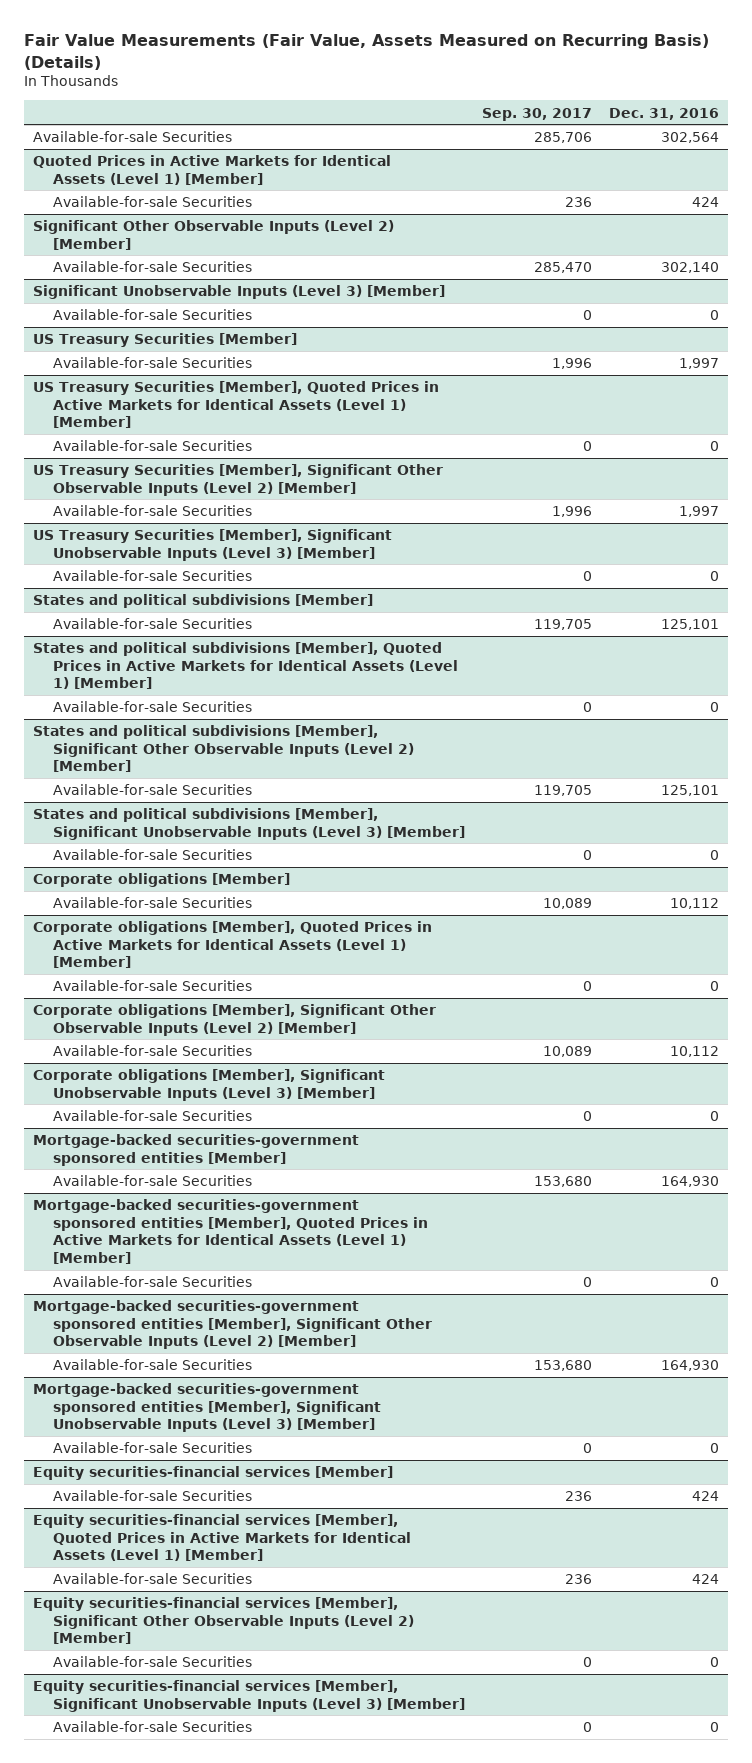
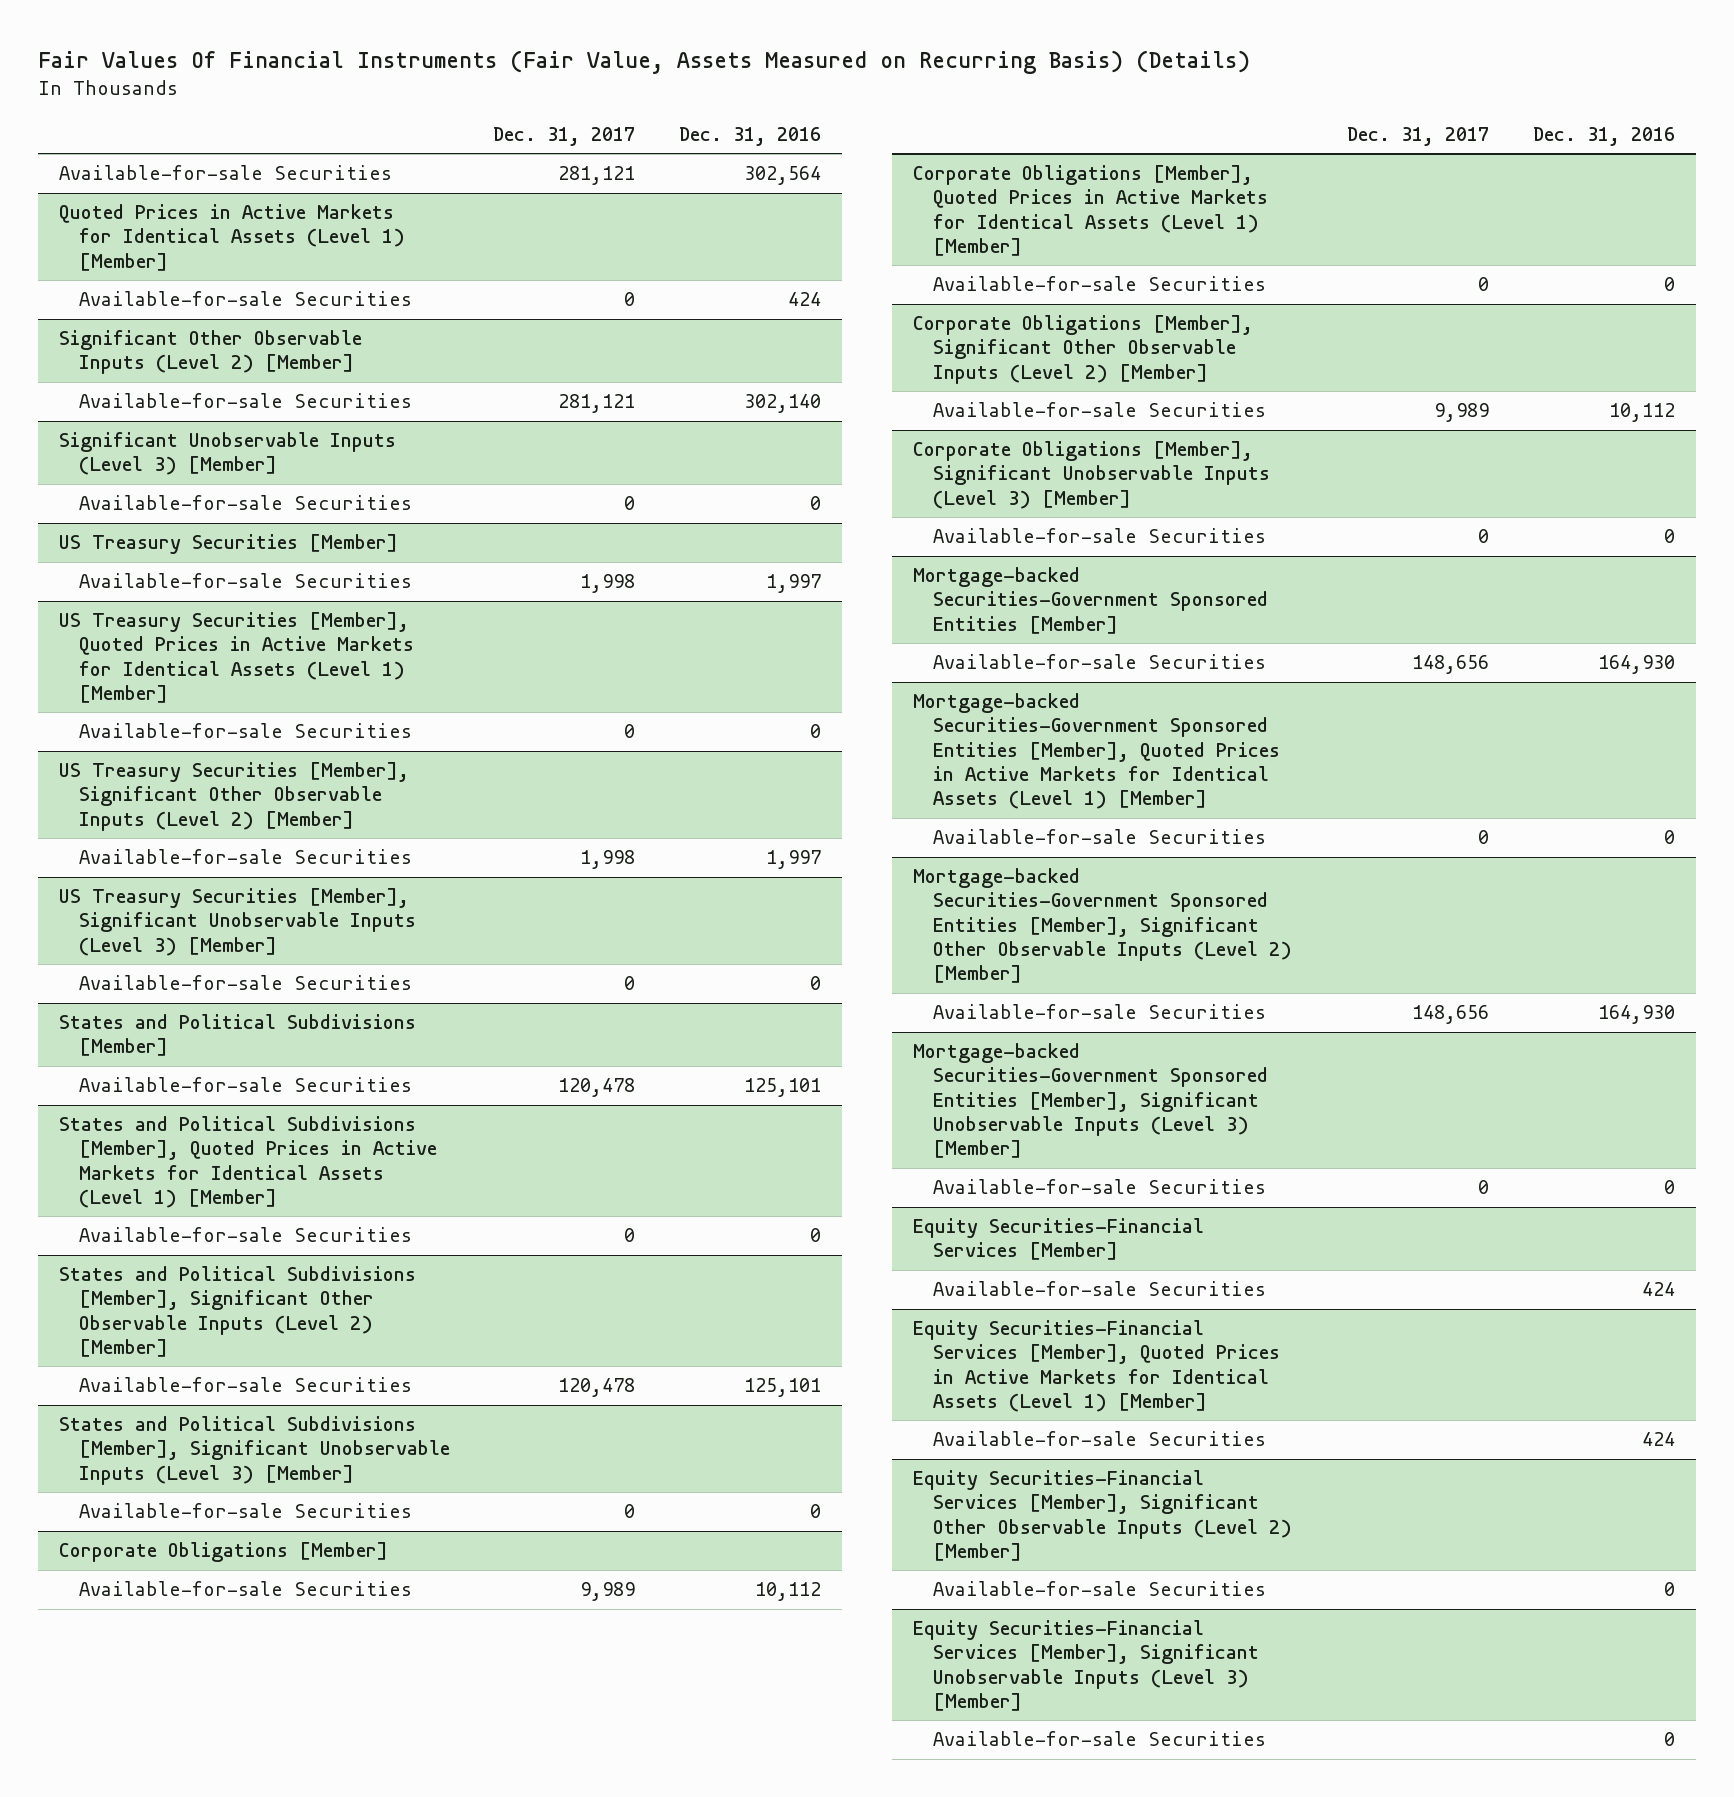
[24,33,710,70] Fair Value Measurements (Fair Value, Assets Measured on Recurring Basis) (Details) -> [37,50,1250,75] Fair Values Of Financial Instruments (Fair Value, Assets Measured on Recurring Basis) (Details)
[482,107,593,121] Sep. 30, 2017 -> none
none -> [493,126,636,146] Dec. 31, 2017
[32,594,373,609] States and political subdivisions [Member] -> [59,1014,417,1057] States and Political Subdivisions [Member]
[32,642,458,690] States and political subdivisions [Member], Quoted Prices in Active Markets for Identical Assets (Level 1) [Member] -> [59,1116,437,1208] States and Political Subdivisions [Member], Quoted Prices in Active Markets for Identical Assets (Level 1) [Member]
[32,725,414,773] States and political subdivisions [Member], Significant Other Observable Inputs (Level 2) [Member] -> [59,1266,417,1357] States and Political Subdivisions [Member], Significant Other Observable Inputs (Level 2) [Member]
[32,808,465,840] States and political subdivisions [Member], Significant Unobservable Inputs (Level 3) [Member] -> [59,1416,450,1485] States and Political Subdivisions [Member], Significant Unobservable Inputs (Level 3) [Member]
[32,873,290,888] Corporate obligations [Member] -> [59,1542,389,1563] Corporate Obligations [Member]
[32,921,432,969] Corporate obligations [Member], Quoted Prices in Active Markets for Identical Assets (Level 1) [Member] -> [913,165,1268,256] Corporate Obligations [Member], Quoted Prices in Active Markets for Identical Assets (Level 1) [Member]
[32,1004,436,1036] Corporate obligations [Member], Significant Other Observable Inputs (Level 2) [Member] -> [913,315,1254,384] Corporate Obligations [Member], Significant Other Observable Inputs (Level 2) [Member]
[32,1069,385,1101] Corporate obligations [Member], Significant Unobservable Inputs (Level 3) [Member] -> [913,441,1270,509] Corporate Obligations [Member], Significant Unobservable Inputs (Level 3) [Member]
[32,1134,359,1166] Mortgage-backed securities-government sponsored entities [Member] -> [913,567,1268,634] Mortgage-backed Securities-Government Sponsored Entities [Member]
[32,1199,428,1264] Mortgage-backed securities-government sponsored entities [Member], Quoted Prices in Active Markets for Identical Assets (Level 1) [Member] -> [913,693,1280,810] Mortgage-backed Securities-Government Sponsored Entities [Member], Quoted Prices in Active Markets for Identical Assets (Level 1) [Member]
[32,1300,432,1350] Mortgage-backed securities-government sponsored entities [Member], Significant Other Observable Inputs (Level 2) [Member] -> [913,868,1292,984] Mortgage-backed Securities-Government Sponsored Entities [Member], Significant Other Observable Inputs (Level 2) [Member]
[32,1383,381,1433] Mortgage-backed securities-government sponsored entities [Member], Significant Unobservable Inputs (Level 3) [Member] -> [913,1043,1268,1159] Mortgage-backed Securities-Government Sponsored Entities [Member], Significant Unobservable Inputs (Level 3) [Member]
[32,1466,393,1481] Equity securities-financial services [Member] -> [913,1218,1205,1261] Equity Securities-Financial Services [Member]
[32,1514,411,1562] Equity securities-financial services [Member], Quoted Prices in Active Markets for Identical Assets (Level 1) [Member] -> [913,1320,1280,1412] Equity Securities-Financial Services [Member], Quoted Prices in Active Markets for Identical Assets (Level 1) [Member]
[32,1597,414,1645] Equity securities-financial services [Member], Significant Other Observable Inputs (Level 2) [Member] -> [913,1470,1292,1561] Equity Securities-Financial Services [Member], Significant Other Observable Inputs (Level 2) [Member]
[32,1680,465,1712] Equity securities-financial services [Member], Significant Unobservable Inputs (Level 3) [Member] -> [913,1620,1259,1711] Equity Securities-Financial Services [Member], Significant Unobservable Inputs (Level 3) [Member]

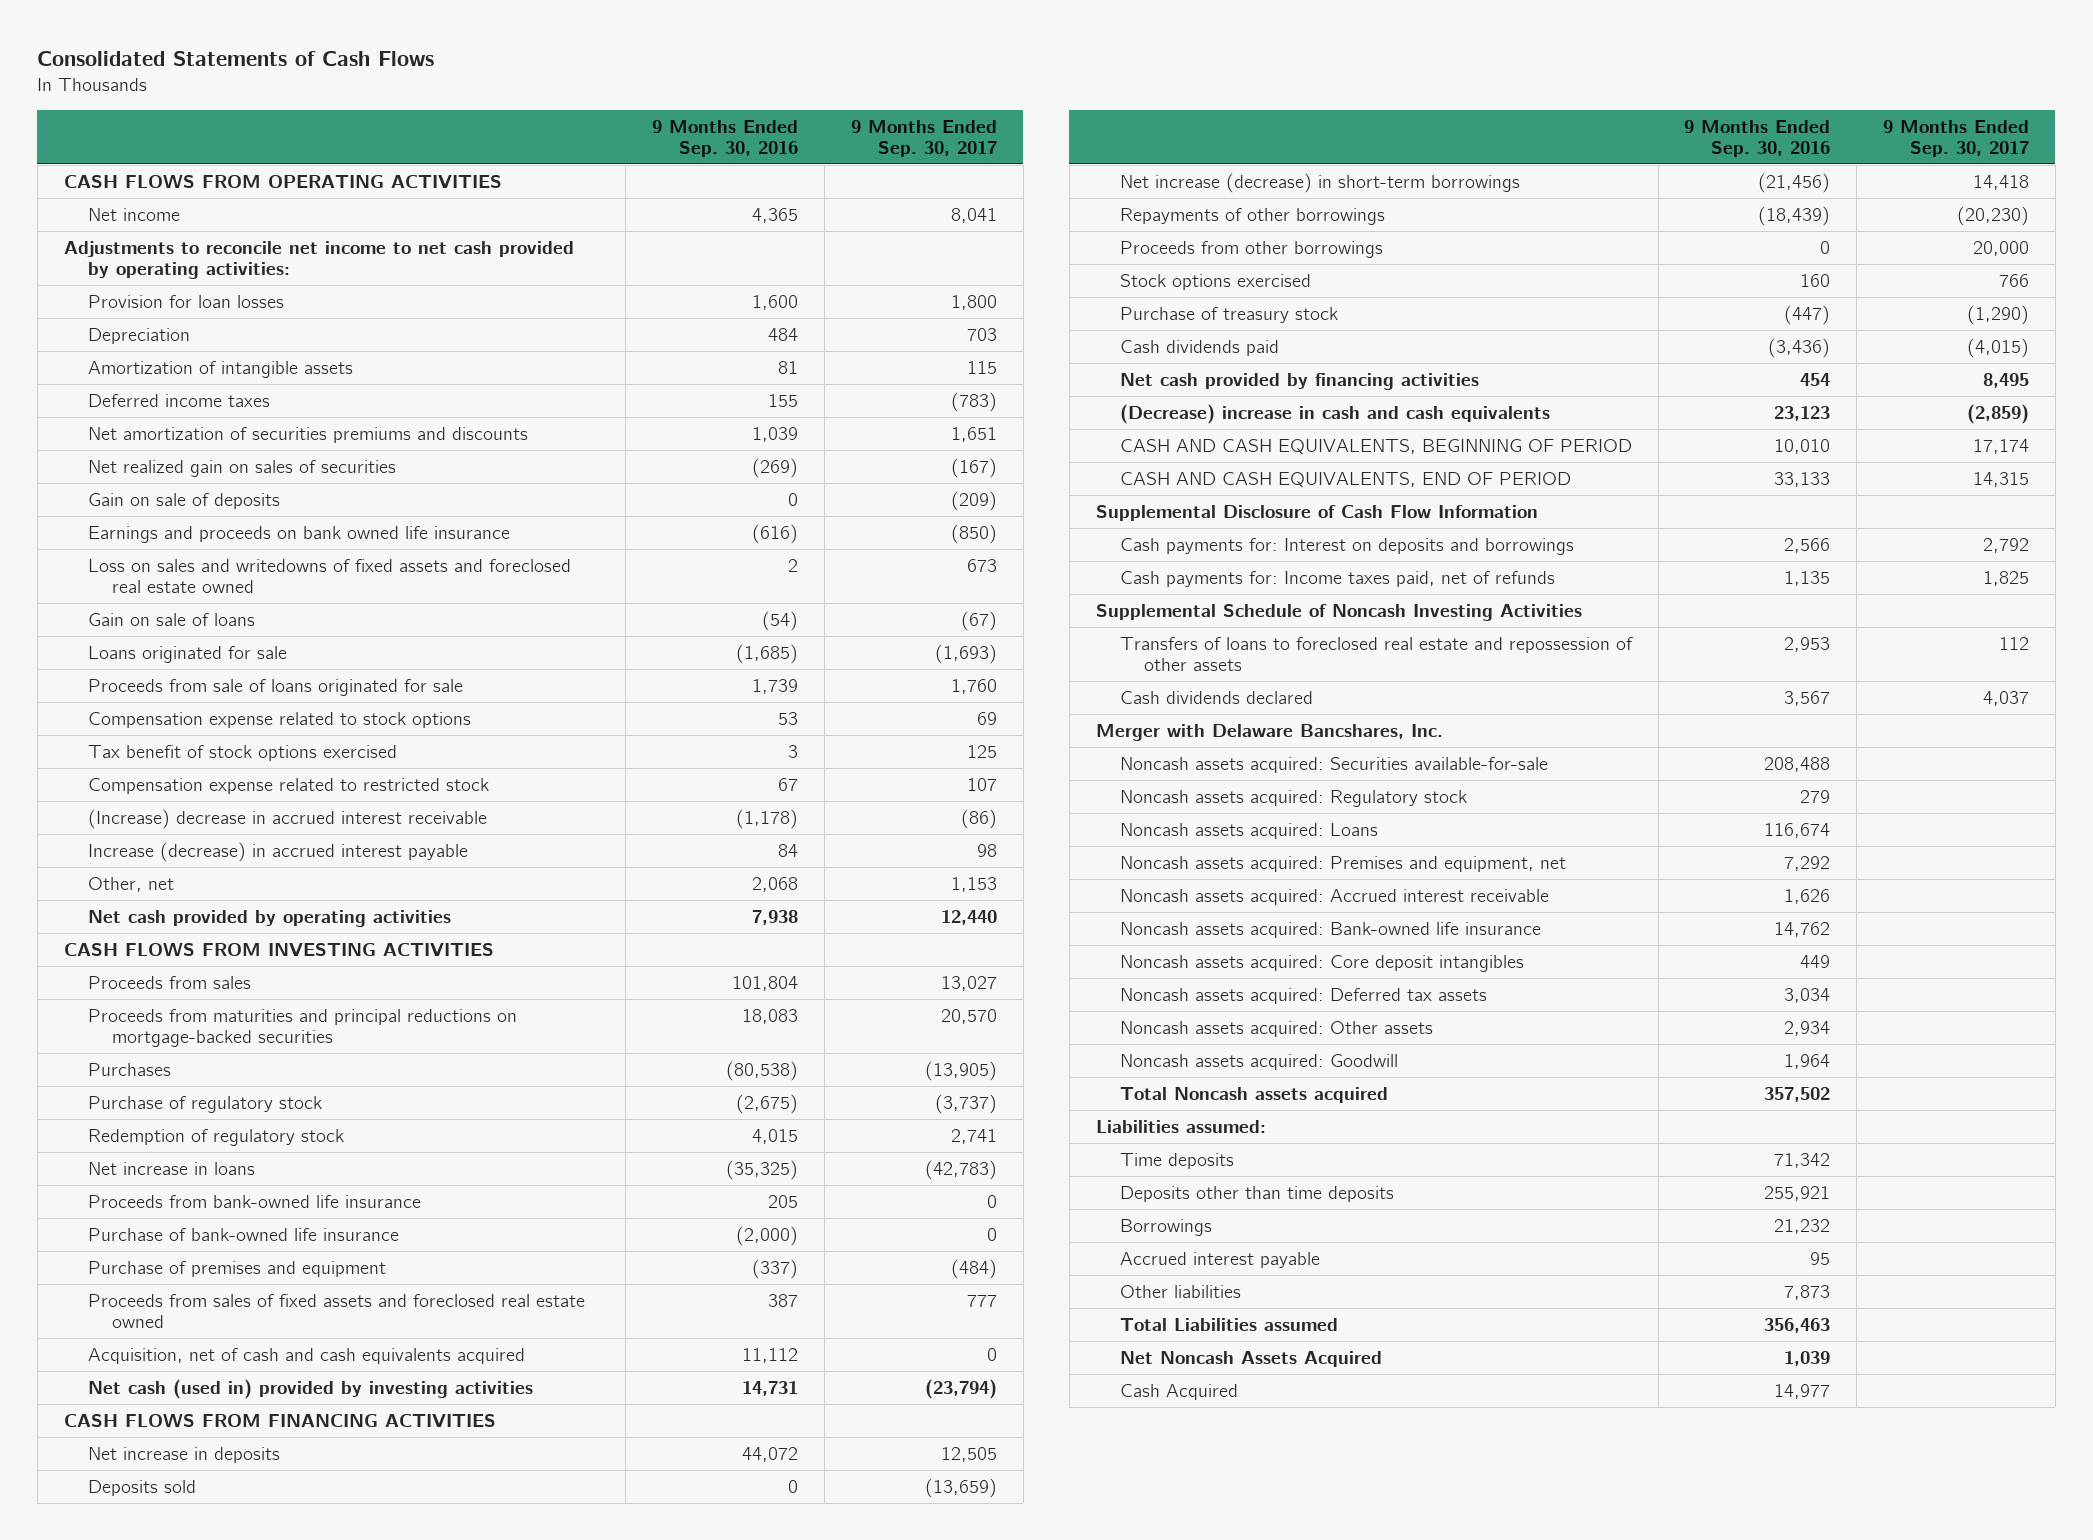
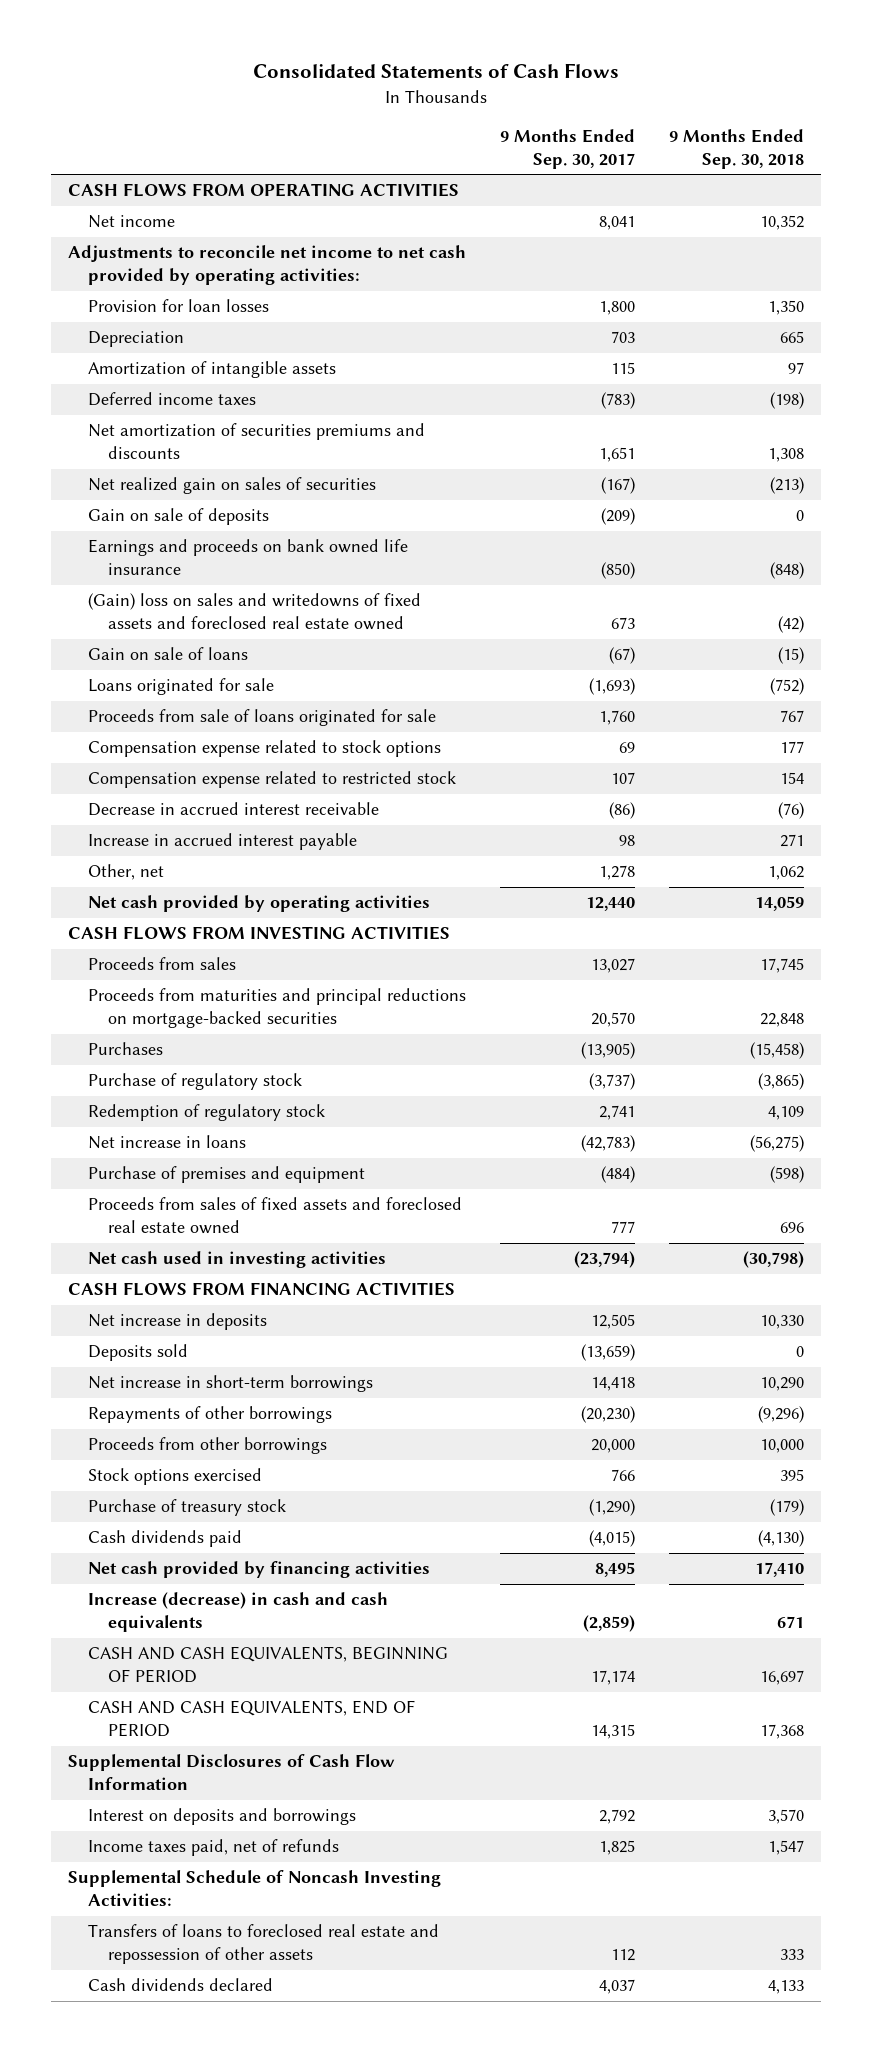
[652,119,799,158] 9 Months Ended Sep. 30, 2016 -> none
none -> [668,128,804,169] 9 Months Ended Sep. 30, 2018
[87,558,571,594] Loss on sales and writedowns of fixed assets and foreclosed real estate owned -> [87,593,421,631] (Gain) loss on sales and writedowns of fixed assets and foreclosed real estate owned
[87,744,397,761] Tax benefit of stock options exercised -> none
[87,808,487,829] (Increase) decrease in accrued interest receivable -> [87,802,379,817] Decrease in accrued interest receivable
[87,841,468,862] Increase (decrease) in accrued interest payable -> [87,833,357,851] Increase in accrued interest payable
[950,876,997,892] 1,153 -> [598,865,635,881] 1,278
[87,1194,421,1208] Proceeds from bank-owned life insurance -> none
[87,1227,399,1241] Purchase of bank-owned life insurance -> none
[87,1347,525,1364] Acquisition, net of cash and cash equivalents acquired -> none
[87,1378,533,1399] Net cash (used in) provided by investing activities -> [87,1251,386,1269] Net cash used in investing activities
[1119,172,1520,193] Net increase (decrease) in short-term borrowings -> [87,1375,373,1393] Net increase in short-term borrowings
[1119,403,1550,424] (Decrease) increase in cash and cash equivalents -> [87,1592,388,1633] Increase (decrease) in cash and cash equivalents
[1095,504,1538,521] Supplemental Disclosure of Cash Flow Information -> [67,1754,395,1791] Supplemental Disclosures of Cash Flow Information
[1119,537,1574,555] Cash payments for: Interest on deposits and borrowings -> [87,1808,356,1826] Interest on deposits and borrowings
[1119,570,1555,587] Cash payments for: Income taxes paid, net of refunds -> [87,1839,339,1857] Income taxes paid, net of refunds
[1095,603,1582,621] Supplemental Schedule of Noncash Investing Activities -> [67,1870,441,1907] Supplemental Schedule of Noncash Investing Activities:
[1095,723,1443,741] Merger with Delaware Bancshares, Inc. -> none
[1119,756,1548,773] Noncash assets acquired: Securities available-for-sale -> none
[1119,789,1467,807] Noncash assets acquired: Regulatory stock -> none
[1119,822,1378,839] Noncash assets acquired: Loans -> none
[1119,855,1566,872] Noncash assets acquired: Premises and equipment, net -> none
[1119,888,1549,905] Noncash assets acquired: Accrued interest receivable -> none
[1119,921,1541,938] Noncash assets acquired: Bank-owned life insurance -> none
[1119,954,1524,972] Noncash assets acquired: Core deposit intangibles -> none
[1119,987,1487,1004] Noncash assets acquired: Deferred tax assets -> none
[1119,1020,1433,1037] Noncash assets acquired: Other assets -> none
[1119,1053,1398,1070] Noncash assets acquired: Goodwill -> none
[1119,1086,1388,1103] Total Noncash assets acquired -> none
[1095,1119,1266,1133] Liabilities assumed: -> none
[1119,1152,1234,1169] Time deposits -> none
[1119,1185,1394,1202] Deposits other than time deposits -> none
[1119,1218,1212,1236] Borrowings -> none
[1119,1251,1320,1268] Accrued interest payable -> none
[1119,1284,1241,1298] Other liabilities -> none
[1119,1317,1338,1331] Total Liabilities assumed -> none
[1119,1350,1382,1367] Net Noncash Assets Acquired -> none
[1119,1383,1238,1400] Cash Acquired -> none

